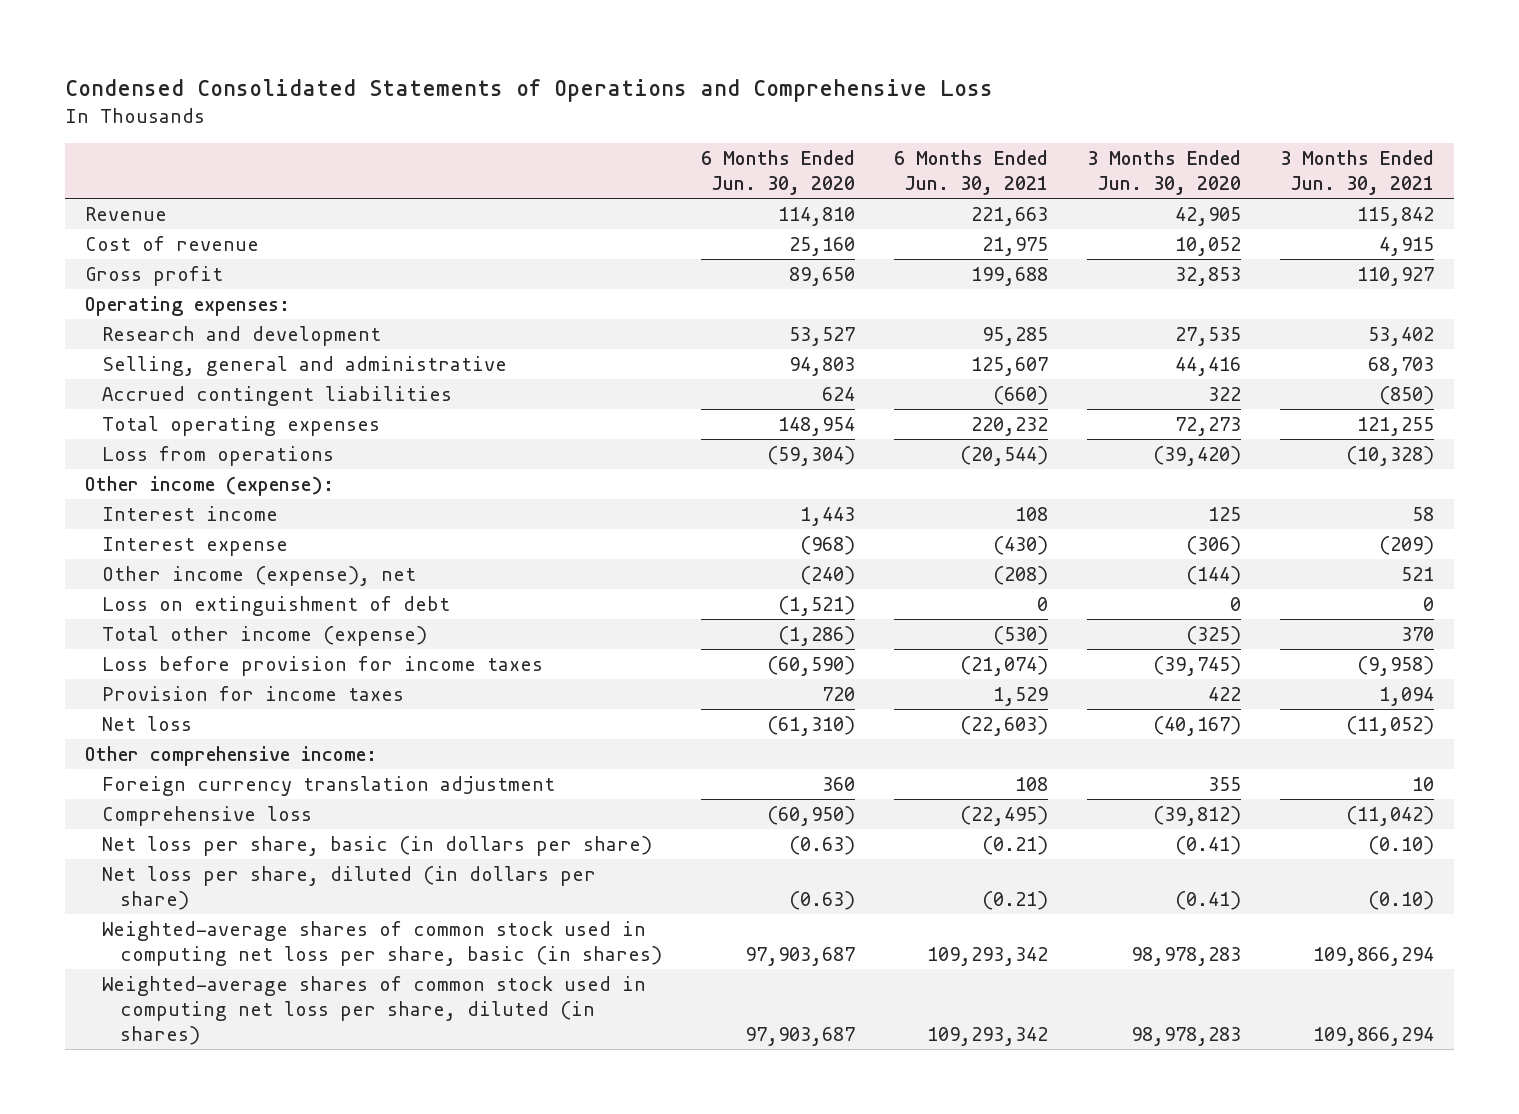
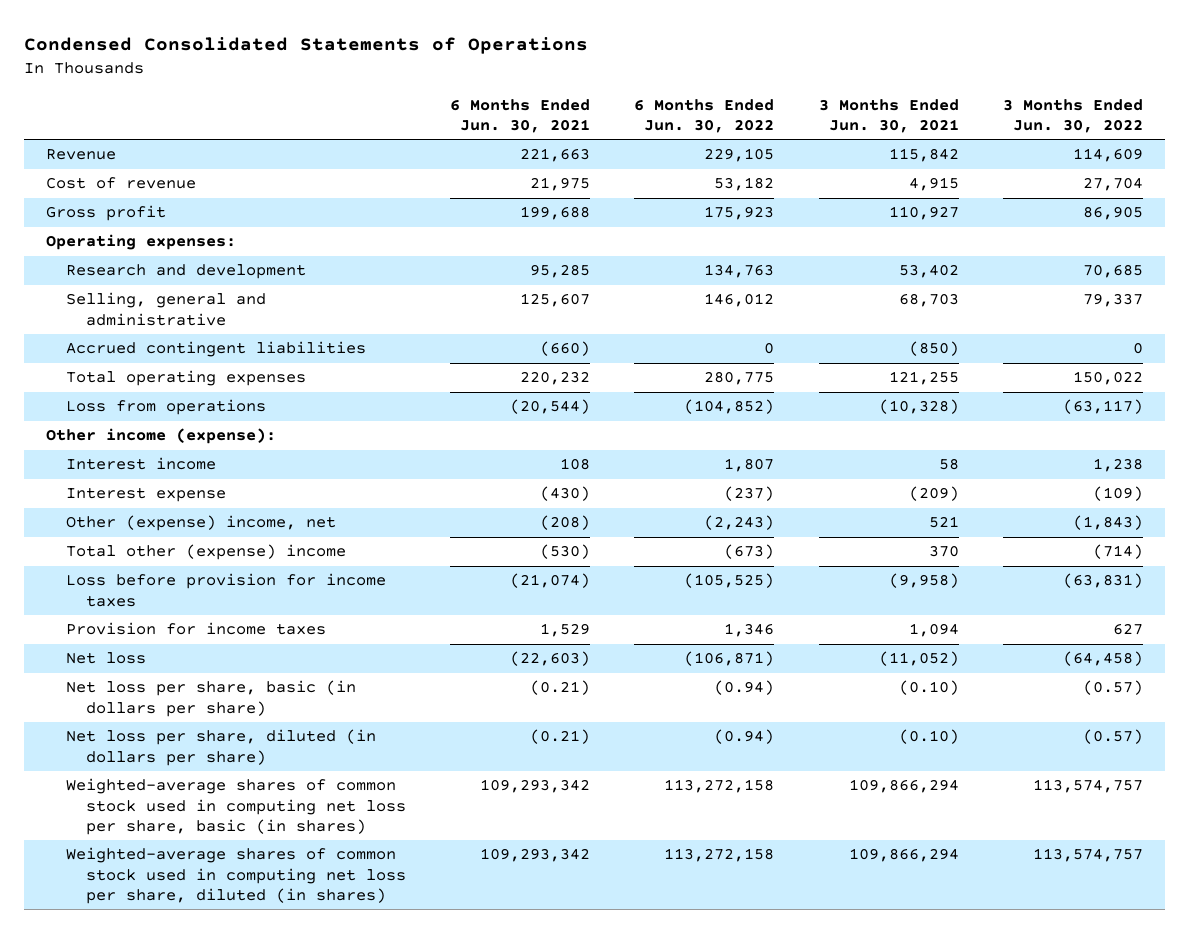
[65,79,994,103] Condensed Consolidated Statements of Operations and Comprehensive Loss -> [23,37,588,55] Condensed Consolidated Statements of Operations
[701,150,856,196] 6 Months Ended Jun. 30, 2020 -> none
[1087,150,1242,196] 3 Months Ended Jun. 30, 2020 -> none
none -> [634,98,775,133] 6 Months Ended Jun. 30, 2022
none -> [1002,98,1143,133] 3 Months Ended Jun. 30, 2022
[102,595,451,616] Loss on extinguishment of debt -> none
[102,565,417,586] Other income (expense), net -> [65,515,336,532] Other (expense) income, net
[102,625,428,646] Total other income (expense) -> [65,544,346,561] Total other (expense) income
[84,745,377,766] Other comprehensive income: -> none
[102,775,556,796] Foreign currency translation adjustment -> none
[102,805,313,826] Comprehensive loss -> none

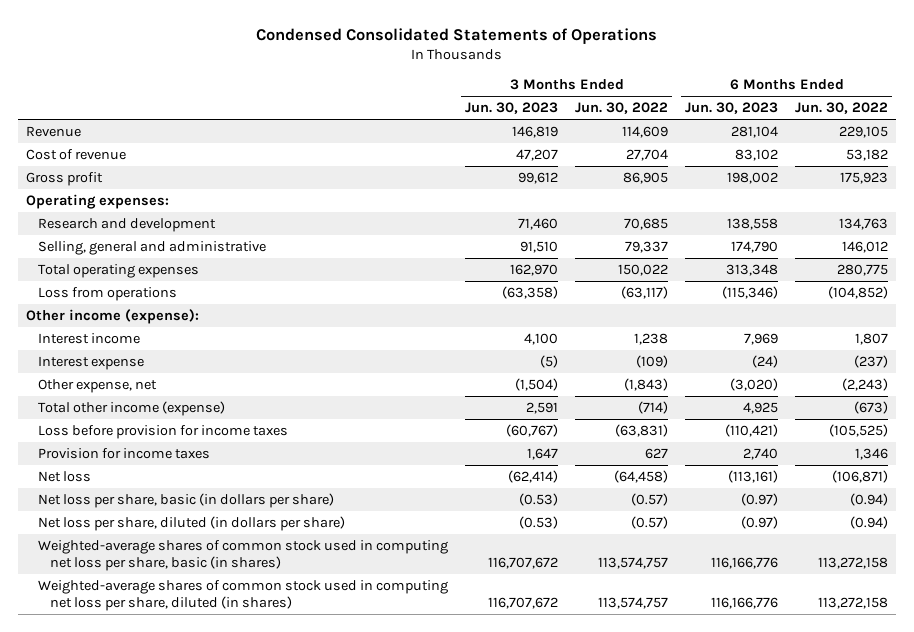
[450,98,591,133] 6 Months Ended Jun. 30, 2021 -> none
[818,98,959,133] 3 Months Ended Jun. 30, 2021 -> none
none -> [465,102,559,115] Jun. 30, 2023
none -> [685,102,779,115] Jun. 30, 2023
[65,341,366,358] Accrued contingent liabilities -> none
[65,515,336,532] Other (expense) income, net -> [38,378,158,393] Other expense, net
[65,544,346,561] Total other (expense) income -> [38,400,226,416] Total other income (expense)

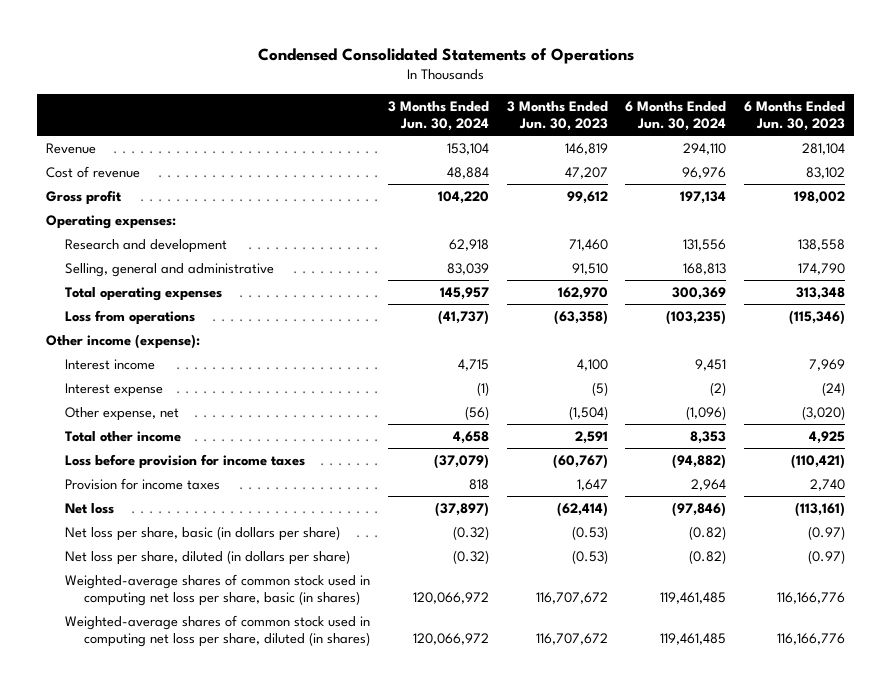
[575,102,669,115] Jun. 30, 2022 -> none
[794,102,888,115] Jun. 30, 2022 -> none
none -> [387,100,489,132] 3 Months Ended Jun. 30, 2024
none -> [625,100,727,132] 6 Months Ended Jun. 30, 2024
[38,400,226,416] Total other income (expense) -> [64,430,181,442] Total other income

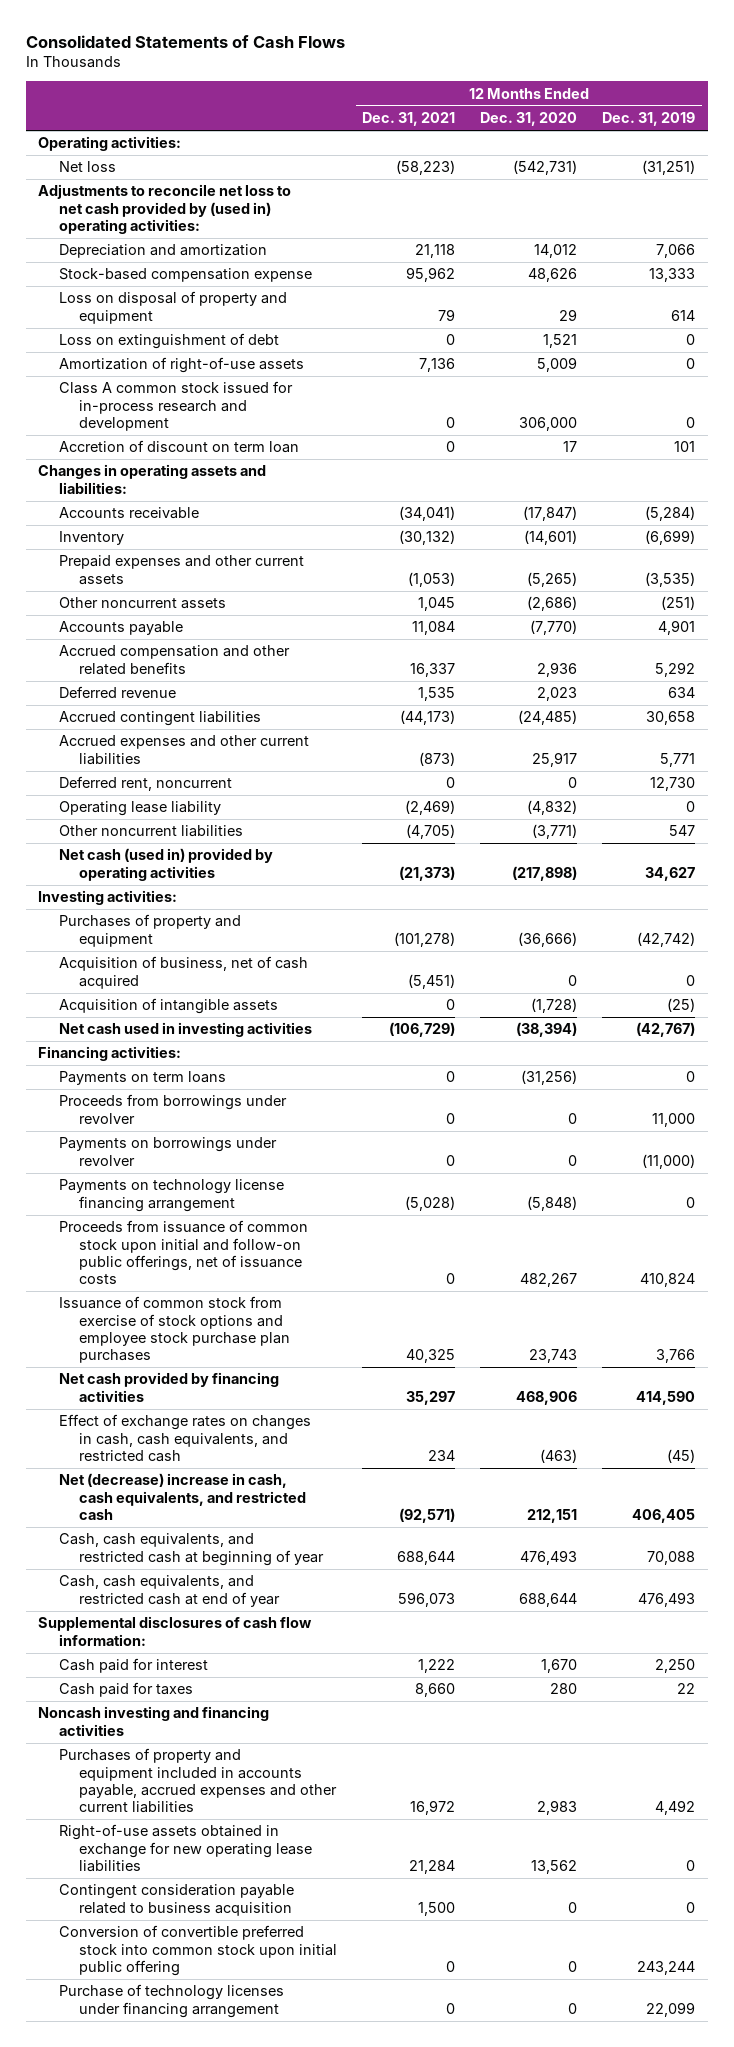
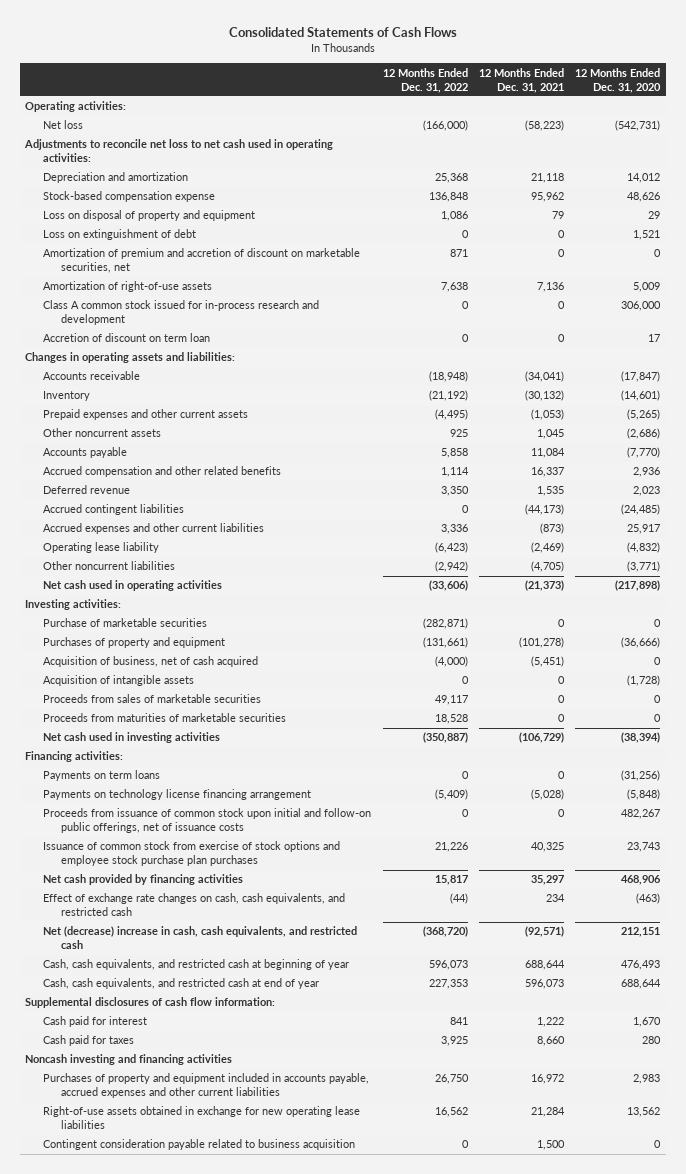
[602,112,696,127] Dec. 31, 2019 -> none
none -> [382,67,468,93] 12 Months Ended Dec. 31, 2022
[38,184,292,234] Adjustments to reconcile net loss to net cash provided by (used in) operating activities: -> [24,139,334,163] Adjustments to reconcile net loss to net cash used in operating activities:
none -> [43,248,361,274] Amortization of premium and accretion of discount on marketable securities, net
[58,776,232,792] Deferred rent, noncurrent -> none
[58,848,273,881] Net cash (used in) provided by operating activities -> [43,580,223,592] Net cash used in operating activities
none -> [43,618,208,628] Purchase of marketable securities
none -> [43,694,262,704] Proceeds from sales of marketable securities
none -> [43,713,287,723] Proceeds from maturities of marketable securities
[58,1094,287,1124] Proceeds from borrowings under revolver -> none
[58,1137,277,1166] Payments on borrowings under revolver -> none
[58,1414,311,1462] Effect of exchange rates on changes in cash, cash equivalents, and restricted cash -> [43,893,346,917] Effect of exchange rate changes on cash, cash equivalents, and restricted cash
[58,1925,337,1976] Conversion of convertible preferred stock into common stock upon initial public offering -> none
[58,1984,284,2018] Purchase of technology licenses under financing arrangement -> none

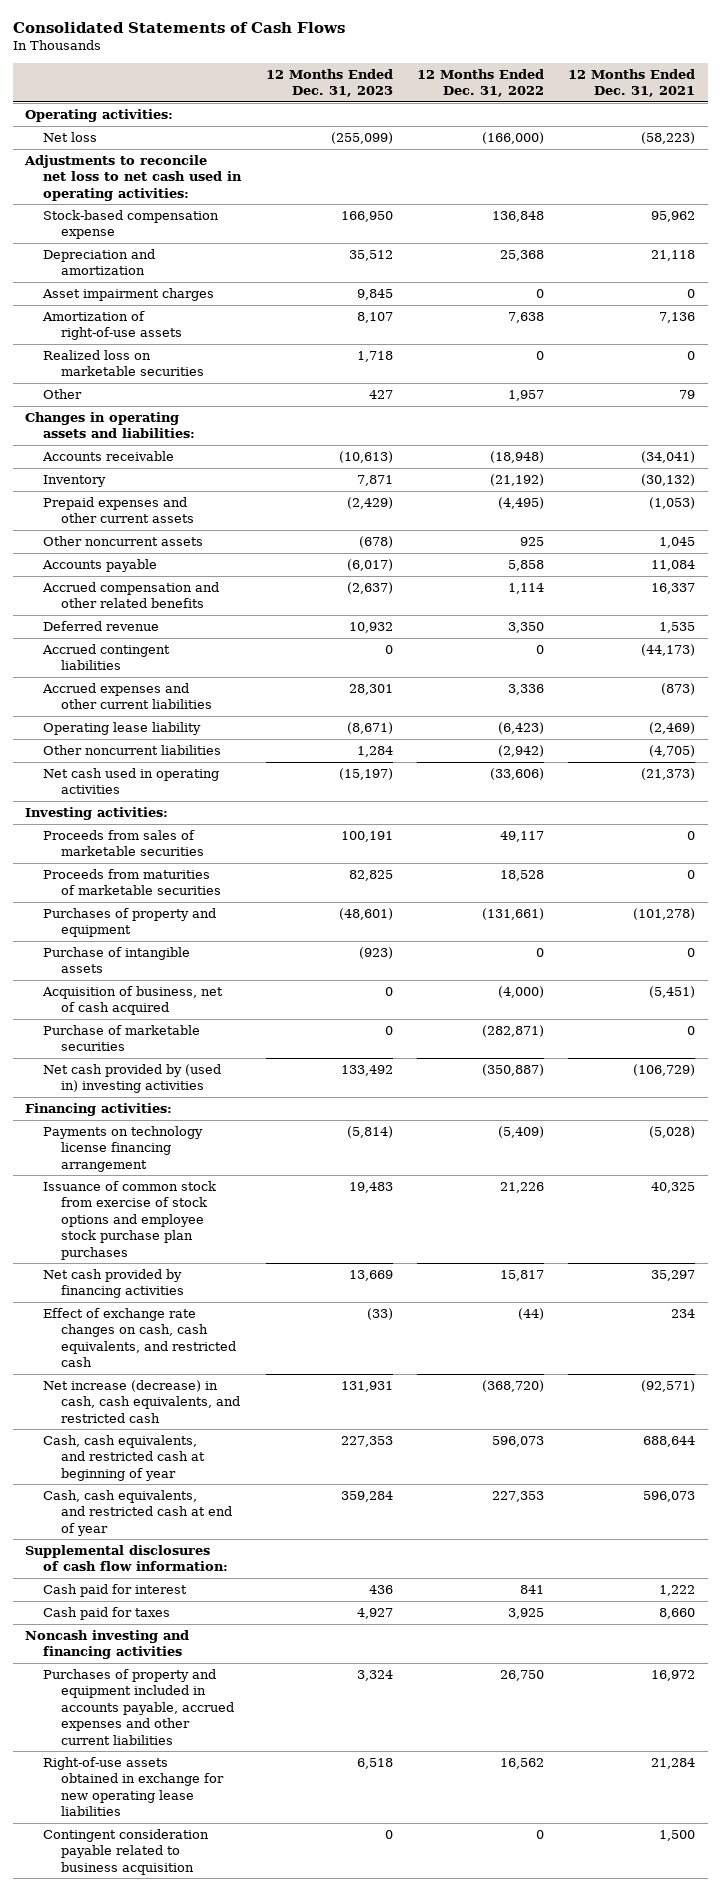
[575,67,662,93] 12 Months Ended Dec. 31, 2020 -> none
none -> [265,68,393,98] 12 Months Ended Dec. 31, 2023
[43,210,256,222] Loss on disposal of property and equipment -> none
[43,229,197,241] Loss on extinguishment of debt -> none
[43,248,361,274] Amortization of premium and accretion of discount on marketable securities, net -> none
[43,172,189,184] Depreciation and amortization -> [43,248,156,276] Depreciation and amortization
none -> [42,287,215,301] Asset impairment charges
[43,300,320,326] Class A common stock issued for in-process research and development -> none
[43,333,211,343] Accretion of discount on term loan -> none
none -> [43,349,205,377] Realized loss on marketable securities
none -> [43,388,83,399] Other
[43,675,195,687] Acquisition of intangible assets -> none
[43,637,226,649] Purchases of property and equipment -> [43,907,217,938] Purchases of property and equipment
none -> [43,946,191,974] Purchase of intangible assets
[43,656,259,668] Acquisition of business, net of cash acquired -> [42,985,224,1016] Acquisition of business, net of cash acquired
[43,618,208,628] Purchase of marketable securities -> [43,1024,201,1052] Purchase of marketable securities
[43,732,221,744] Net cash used in investing activities -> [43,1063,222,1094] Net cash provided by (used in) investing activities
[43,770,161,782] Payments on term loans -> none
[43,808,372,834] Proceeds from issuance of common stock upon initial and follow-on public offerings, net of issuance costs -> none
[43,926,358,950] Net (decrease) increase in cash, cash equivalents, and restricted cash -> [43,1379,241,1423] Net increase (decrease) in cash, cash equivalents, and restricted cash

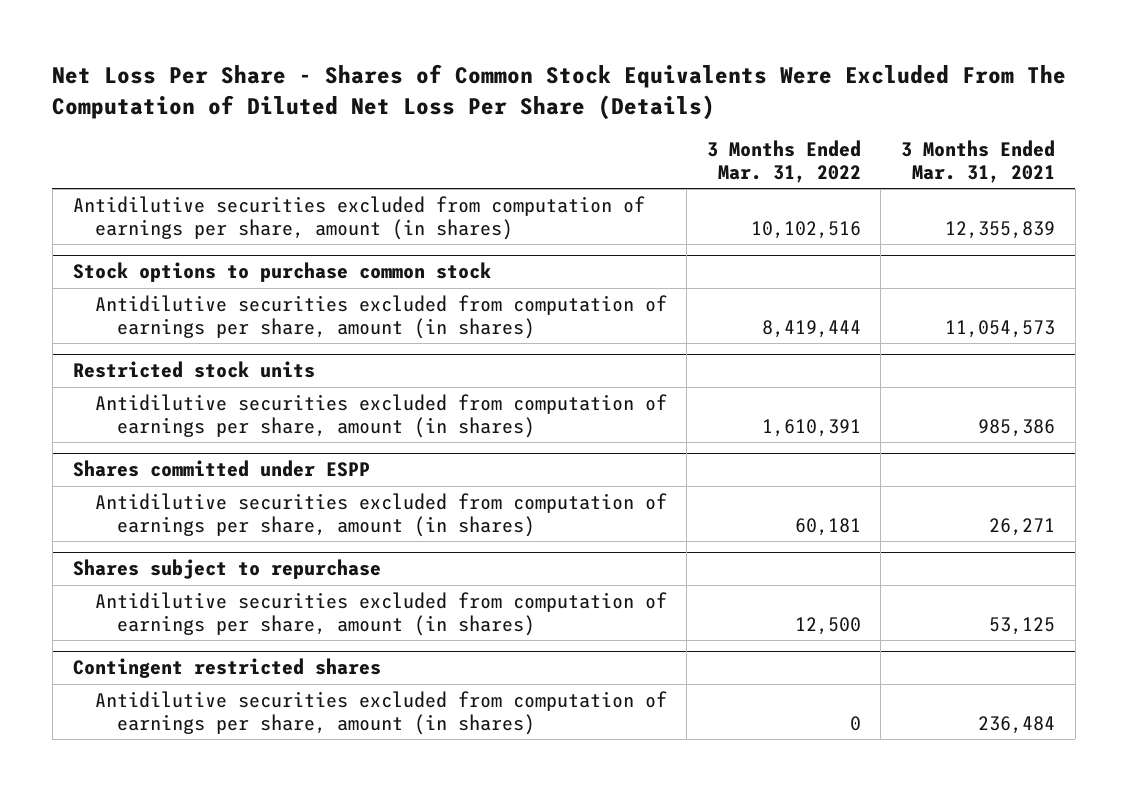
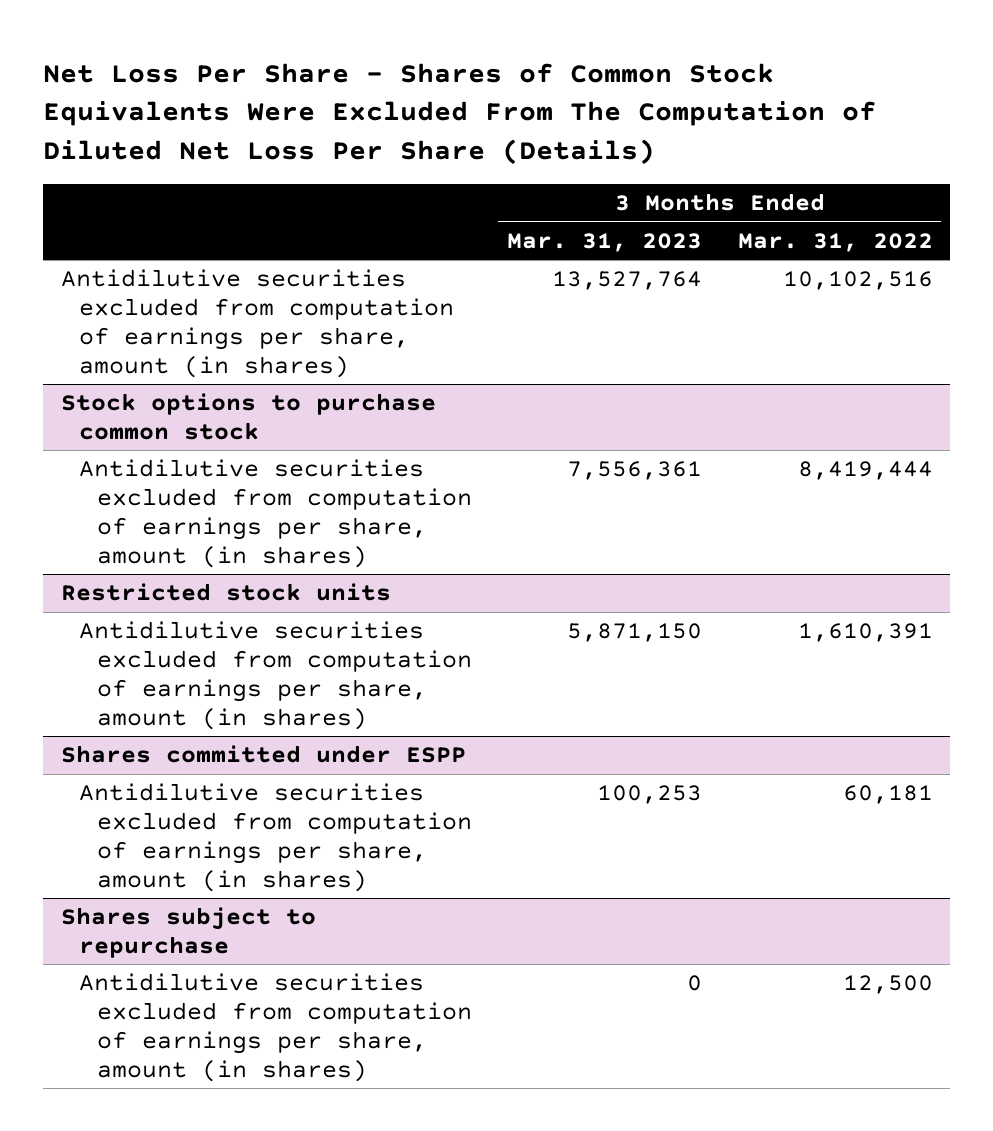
[900,140,1055,184] 3 Months Ended Mar. 31, 2021 -> none
none -> [507,232,703,252] Mar. 31, 2023
[72,658,381,679] Contingent restricted shares -> none
[94,691,667,735] Antidilutive securities excluded from computation of earnings per share, amount (in shares) -> none

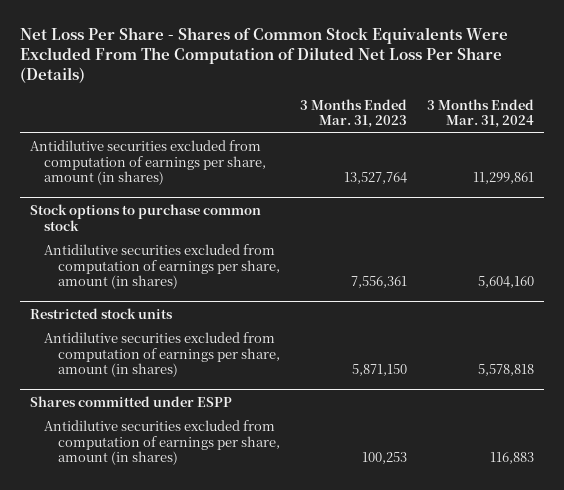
[737,232,933,252] Mar. 31, 2022 -> none
none -> [426,98,534,129] 3 Months Ended Mar. 31, 2024
[60,907,316,958] Shares subject to repurchase -> none
[78,973,472,1082] Antidilutive securities excluded from computation of earnings per share, amount (in shares) -> none

